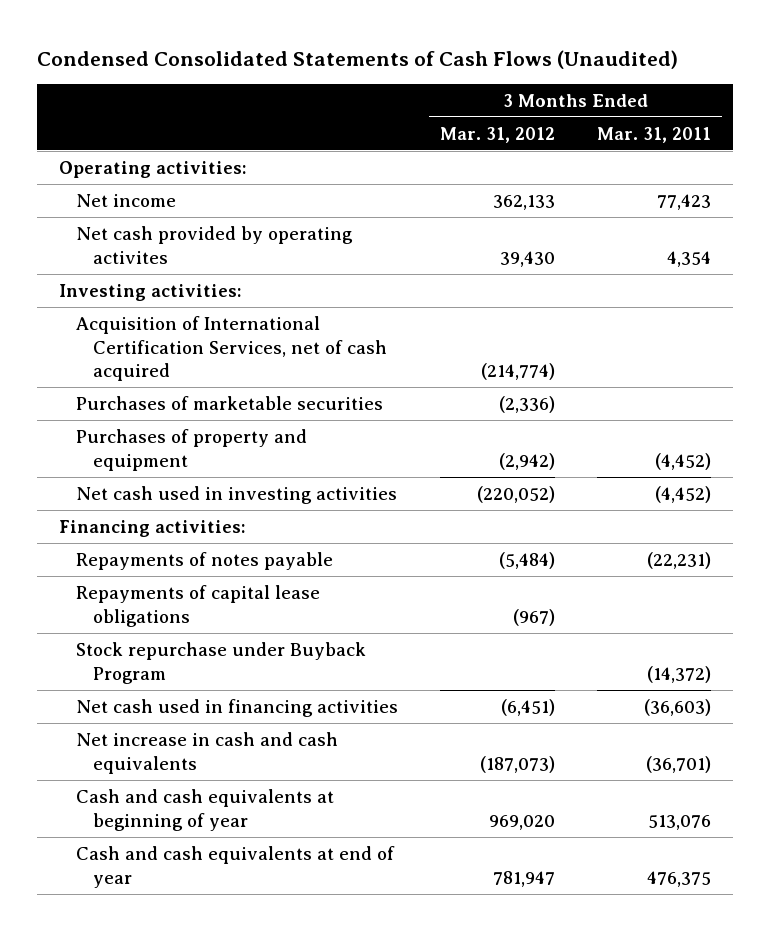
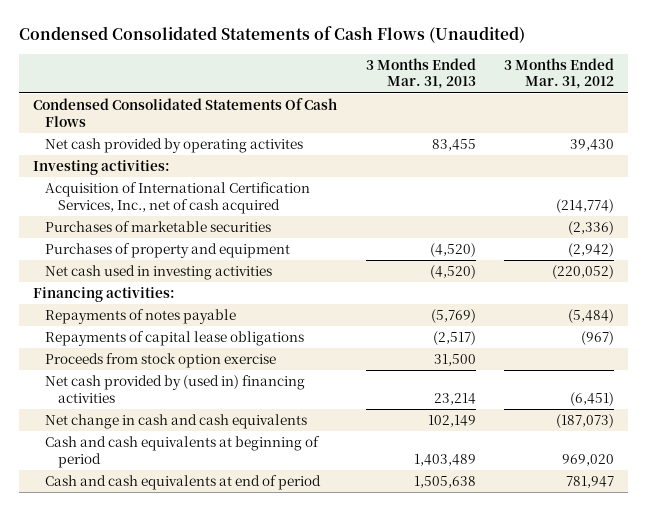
[597,126,712,143] Mar. 31, 2011 -> none
none -> [365,57,476,90] 3 Months Ended Mar. 31, 2013
[58,160,247,178] Operating activities: -> none
[75,193,176,207] Net income -> none
none -> [33,98,338,127] Condensed Consolidated Statements Of Cash Flows
[75,315,387,382] Acquisition of International Certification Services, net of cash acquired -> [45,182,311,214] Acquisition of International Certification Services, Inc., net of cash acquired
[75,641,366,684] Stock repurchase under Buyback Program -> none
none -> [45,353,277,369] Proceeds from stock option exercise
[75,698,398,717] Net cash used in financing activities -> [45,375,306,403] Net cash provided by (used in) financing activities
[75,731,338,774] Net increase in cash and cash equivalents -> [45,414,308,430] Net change in cash and cash equivalents
[75,788,334,831] Cash and cash equivalents at beginning of year -> [45,436,321,468] Cash and cash equivalents at beginning of period
[75,845,395,888] Cash and cash equivalents at end of year -> [45,475,322,491] Cash and cash equivalents at end of period

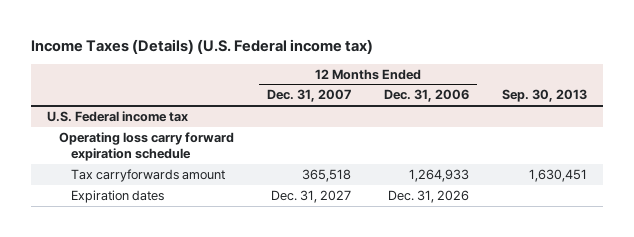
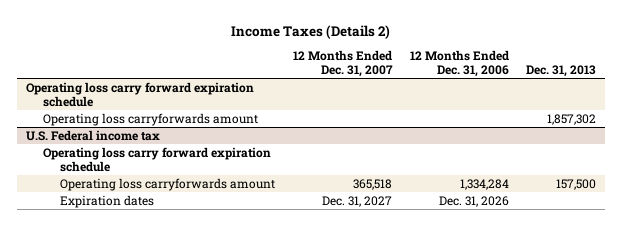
[30,38,373,54] Income Taxes (Details) (U.S. Federal income tax) -> [231,24,391,39] Income Taxes (Details 2)
[501,89,587,103] Sep. 30, 2013 -> none
none -> [526,65,597,78] Dec. 31, 2013
none -> [26,81,255,107] Operating loss carry forward expiration schedule
none -> [42,112,258,126] Operating loss carryforwards amount
[71,168,226,182] Tax carryforwards amount -> none
none -> [59,177,275,191] Operating loss carryforwards amount

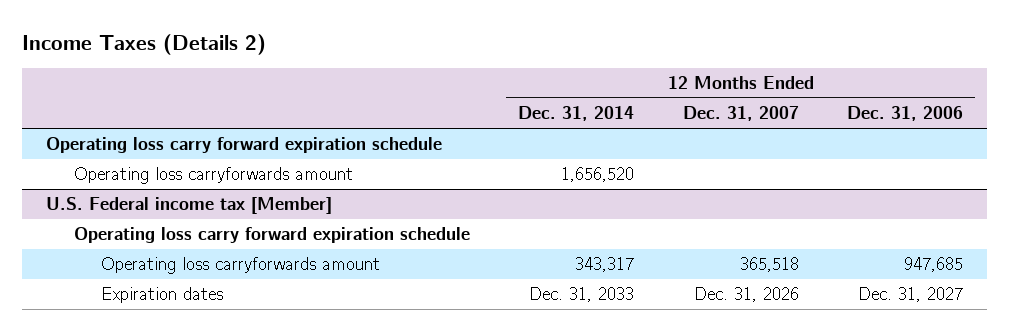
[526,65,597,78] Dec. 31, 2013 -> none
none -> [518,106,635,122] Dec. 31, 2014
[26,129,161,141] U.S. Federal income tax -> [46,197,333,215] U.S. Federal income tax [Member]
[459,178,509,190] 1,334,284 -> [904,257,964,273] 947,685
[321,195,392,207] Dec. 31, 2027 -> [693,287,799,303] Dec. 31, 2026
[438,195,509,207] Dec. 31, 2026 -> [858,287,964,303] Dec. 31, 2027

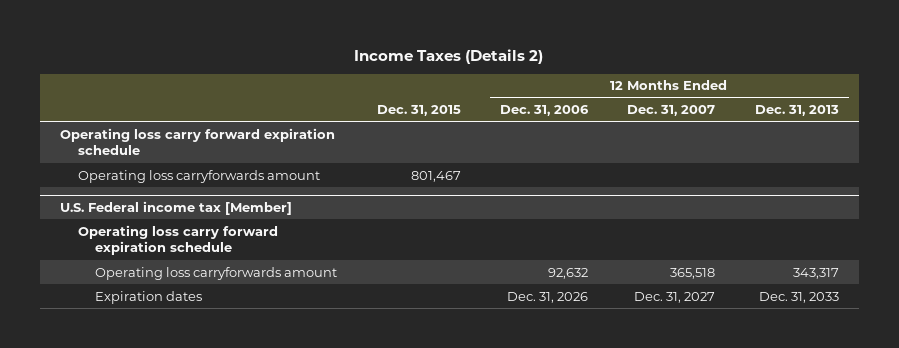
[518,106,635,122] Dec. 31, 2014 -> none
none -> [376,105,461,117] Dec. 31, 2015
none -> [754,105,839,117] Dec. 31, 2013
[904,257,964,273] 947,685 -> [547,267,588,279] 92,632
[693,287,799,303] Dec. 31, 2026 -> [634,291,716,303] Dec. 31, 2027
[858,287,964,303] Dec. 31, 2027 -> [506,291,588,303] Dec. 31, 2026

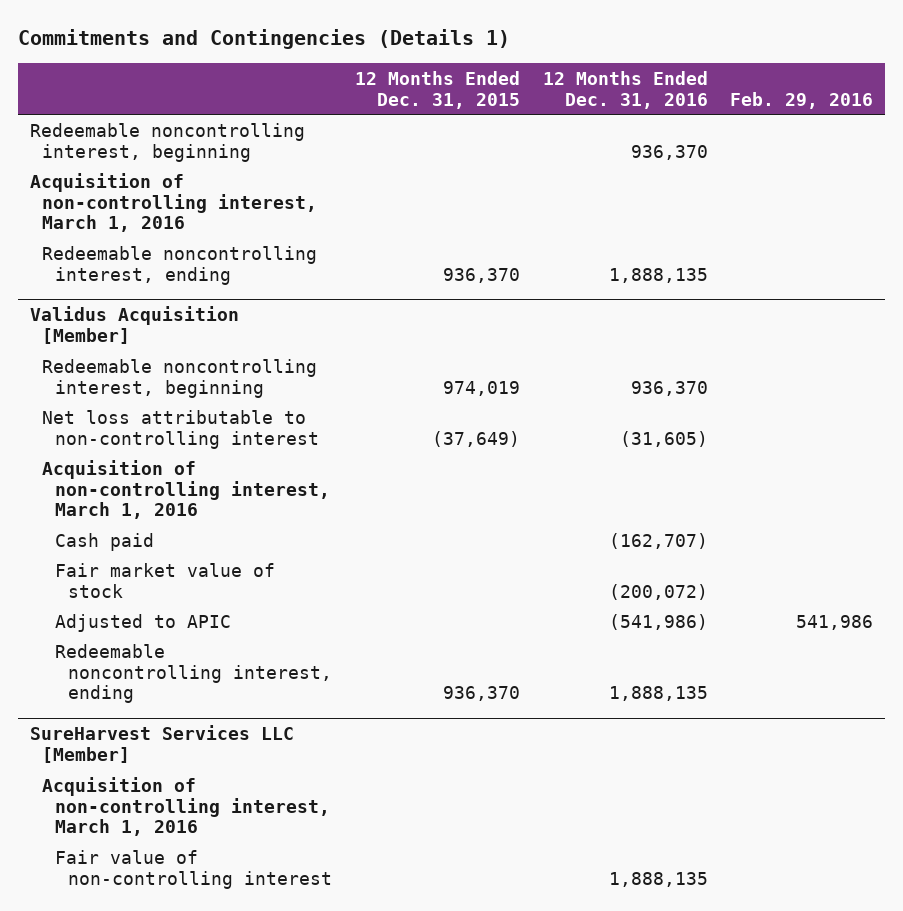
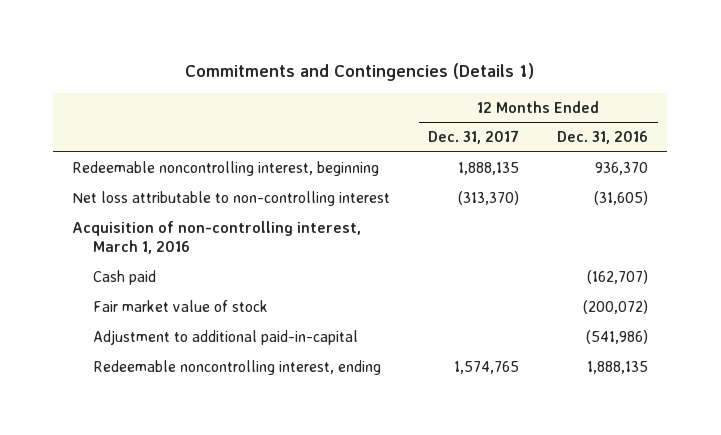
[354,70,520,109] 12 Months Ended Dec. 31, 2015 -> none
[730,91,874,109] Feb. 29, 2016 -> none
none -> [428,130,520,145] Dec. 31, 2017
[29,172,318,233] Acquisition of non-controlling interest, March 1, 2016 -> none
[42,245,318,285] Redeemable noncontrolling interest, ending -> none
[29,306,239,344] Validus Acquisition [Member] -> none
[42,358,318,398] Redeemable noncontrolling interest, beginning -> none
[55,613,232,632] Adjusted to APIC -> [92,330,358,346] Adjustment to additional paid-in-capital
[29,725,294,763] SureHarvest Services LLC [Member] -> none
[42,776,331,837] Acquisition of non-controlling interest, March 1, 2016 -> none
[55,849,332,889] Fair value of non-controlling interest -> none

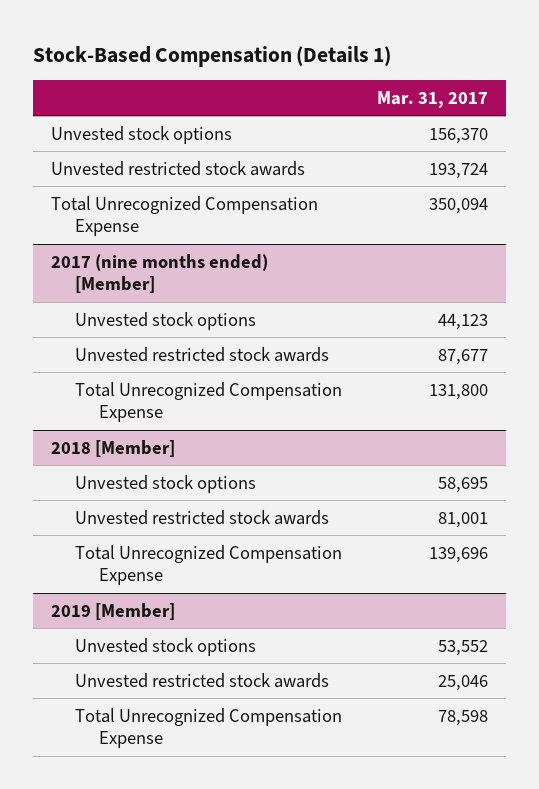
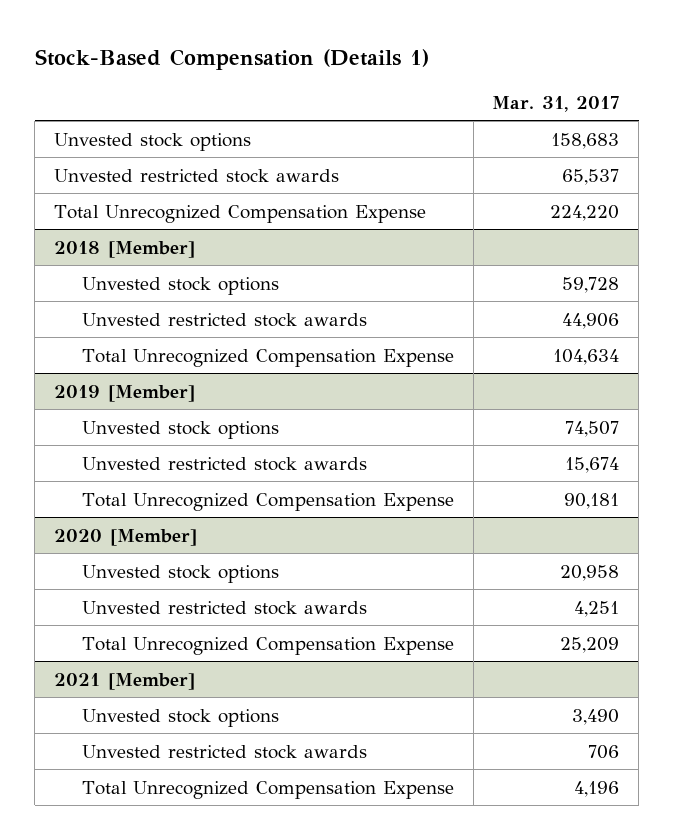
[50,253,268,294] 2017 (nine months ended) [Member] -> none
[74,311,256,330] Unvested stock options -> none
[74,346,329,362] Unvested restricted stock awards -> none
[74,381,342,423] Total Unrecognized Compensation Expense -> none
[429,127,489,144] 156,370 -> [551,132,620,149] 158,683
[429,162,489,179] 193,724 -> [562,168,620,185] 65,537
[429,197,489,214] 350,094 -> [550,204,620,221] 224,220
[438,476,489,493] 58,695 -> [562,276,620,293] 59,728
[438,511,489,528] 81,001 -> [562,312,620,329] 44,906
[429,546,489,563] 139,696 -> [553,348,620,365] 104,634
[438,639,489,656] 53,552 -> [565,420,620,437] 74,507
[438,674,489,691] 25,046 -> [565,456,620,473] 15,674
[438,709,489,726] 78,598 -> [564,492,620,509] 90,181
none -> [54,528,198,546] 2020 [Member]
none -> [82,564,280,583] Unvested stock options
none -> [82,600,368,615] Unvested restricted stock awards
none -> [82,636,455,655] Total Unrecognized Compensation Expense
none -> [54,672,196,690] 2021 [Member]
none -> [82,708,280,727] Unvested stock options
none -> [82,744,368,759] Unvested restricted stock awards
none -> [82,780,455,799] Total Unrecognized Compensation Expense

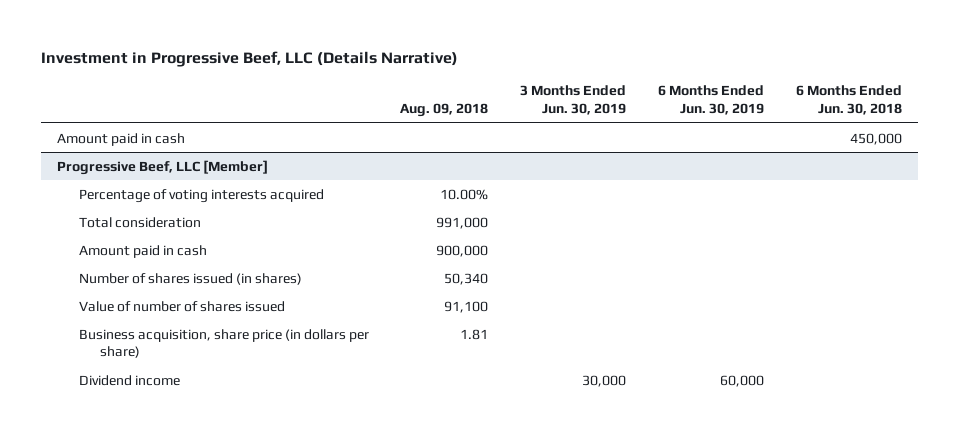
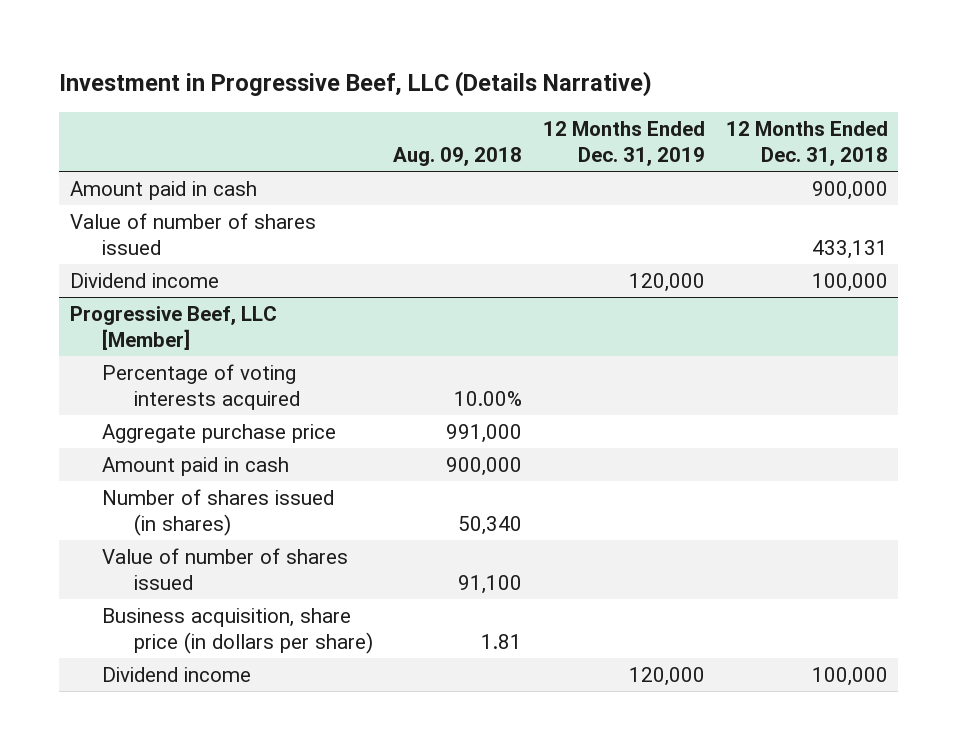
[520,85,627,116] 3 Months Ended Jun. 30, 2019 -> none
[658,85,765,116] 6 Months Ended Jun. 30, 2019 -> none
[796,85,903,116] 6 Months Ended Jun. 30, 2018 -> none
none -> [542,120,705,166] 12 Months Ended Dec. 31, 2019
none -> [725,120,888,166] 12 Months Ended Dec. 31, 2018
none -> [69,212,316,256] Value of number of shares issued
none -> [69,272,219,288] Dividend income
[78,216,201,228] Total consideration -> [101,423,336,443] Aggregate purchase price

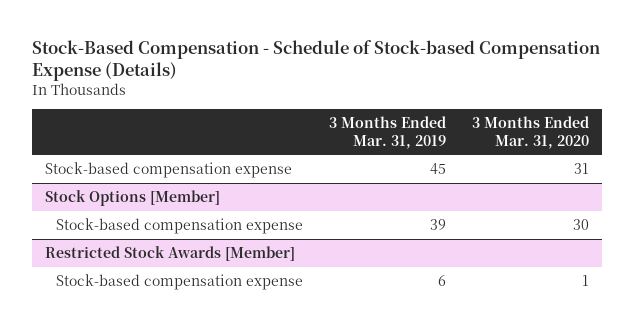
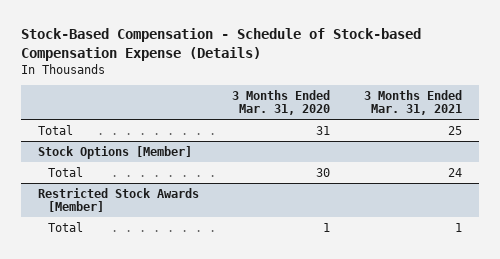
[329,115,447,149] 3 Months Ended Mar. 31, 2019 -> none
none -> [363,89,462,116] 3 Months Ended Mar. 31, 2021
[44,161,292,178] Stock-based compensation expense -> [37,124,73,135] Total
[56,217,304,234] Stock-based compensation expense -> [47,166,83,177] Total
[56,273,304,290] Stock-based compensation expense -> [47,221,83,232] Total

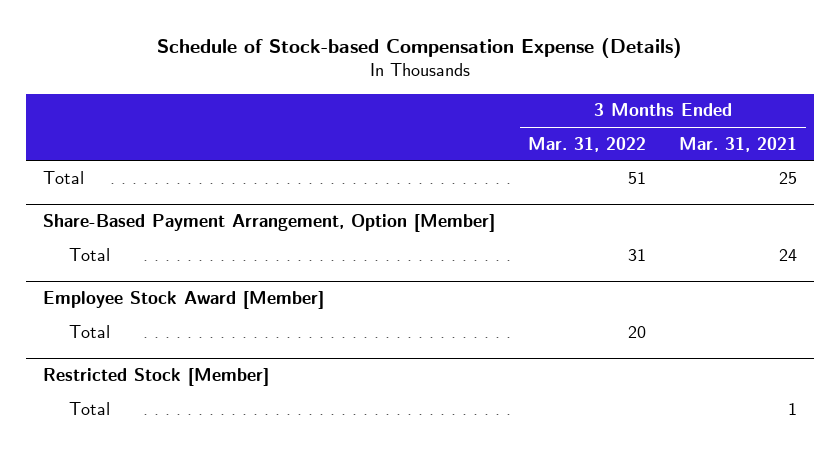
[21,28,422,61] Stock-Based Compensation - Schedule of Stock-based Compensation Expense (Details) -> [157,37,683,58] Schedule of Stock-based Compensation Expense (Details)
[232,89,331,116] 3 Months Ended Mar. 31, 2020 -> none
none -> [528,136,647,152] Mar. 31, 2022
[37,145,192,159] Stock Options [Member] -> [42,214,495,233] Share-Based Payment Arrangement, Option [Member]
none -> [42,291,324,310] Employee Stock Award [Member]
none -> [69,324,111,338] Total
[37,187,199,213] Restricted Stock Awards [Member] -> [42,368,269,387] Restricted Stock [Member]

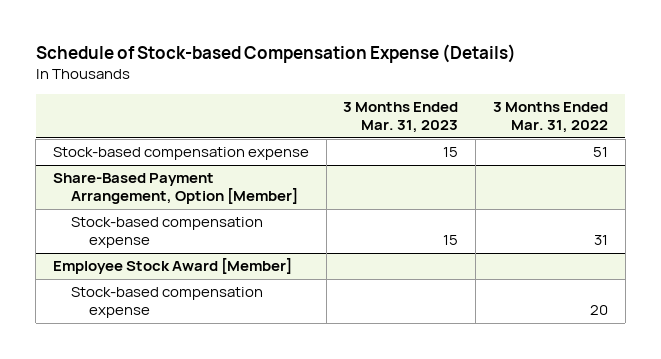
[679,136,798,152] Mar. 31, 2021 -> none
none -> [343,102,459,134] 3 Months Ended Mar. 31, 2023
[42,170,84,184] Total -> [52,147,309,161] Stock-based compensation expense
[69,247,111,261] Total -> [71,217,264,249] Stock-based compensation expense
[42,368,269,387] Restricted Stock [Member] -> none
[69,401,111,415] Total -> none
[69,324,111,338] Total -> [71,287,264,319] Stock-based compensation expense

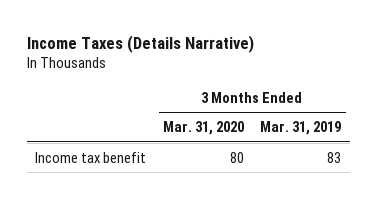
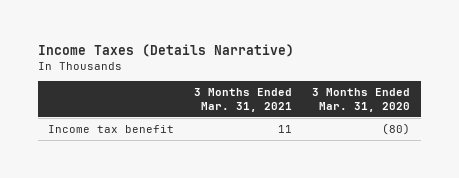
[260,120,342,135] Mar. 31, 2019 -> none
none -> [194,88,293,112] 3 Months Ended Mar. 31, 2021
[229,151,244,163] 80 -> [382,123,411,136] (80)

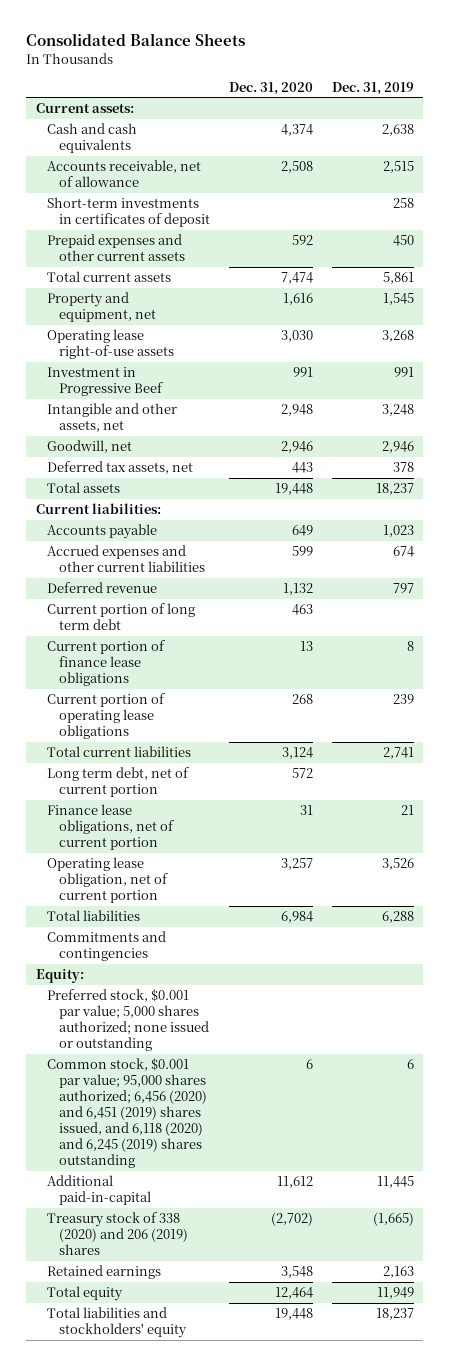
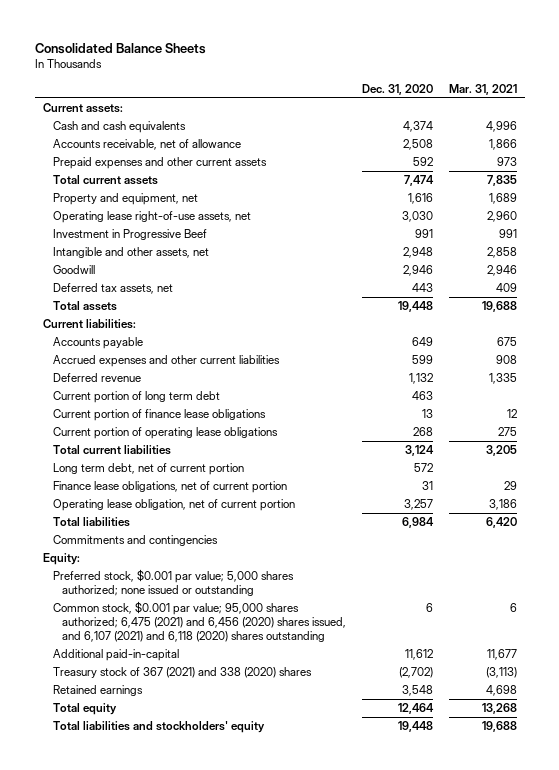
[331,81,414,95] Dec. 31, 2019 -> none
none -> [448,83,517,95] Mar. 31, 2021
[47,196,210,228] Short-term investments in certificates of deposit -> none
[47,328,174,360] Operating lease right-of-use assets -> [52,211,251,224] Operating lease right-of-use assets, net
[47,439,133,453] Goodwill, net -> [52,265,95,275] Goodwill
[47,1057,207,1169] Common stock, $0.001 par value; 95,000 shares authorized; 6,456 (2020) and 6,451 (2019) shares issued, and 6,118 (2020) and 6,245 (2019) shares outstanding -> [52,601,347,643] Common stock, $0.001 par value; 95,000 shares authorized; 6,475 (2021) and 6,456 (2020) shares issued, and 6,107 (2021) and 6,118 (2020) shares outstanding
[47,1211,188,1256] Treasury stock of 338 (2020) and 206 (2019) shares -> [52,667,312,679] Treasury stock of 367 (2021) and 338 (2020) shares

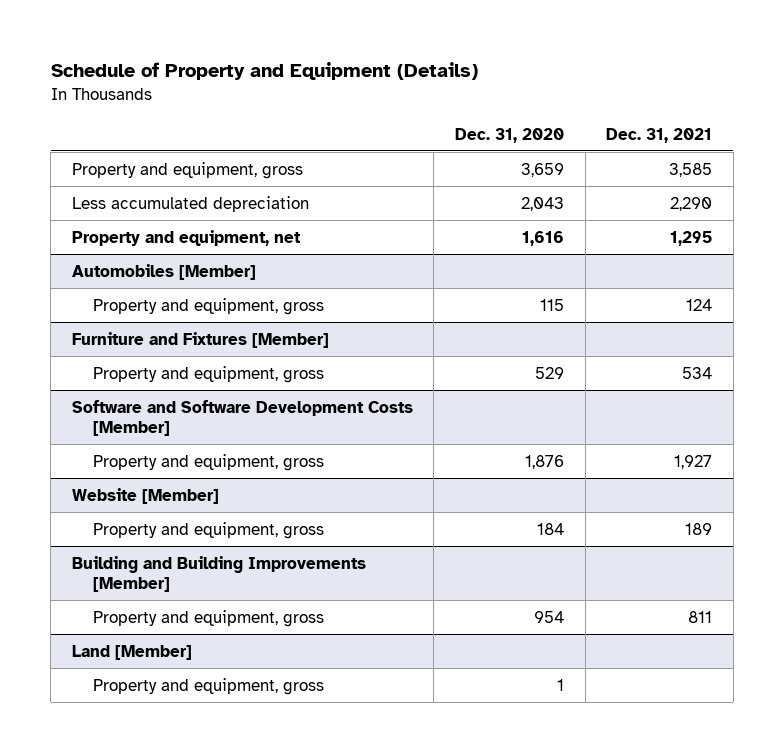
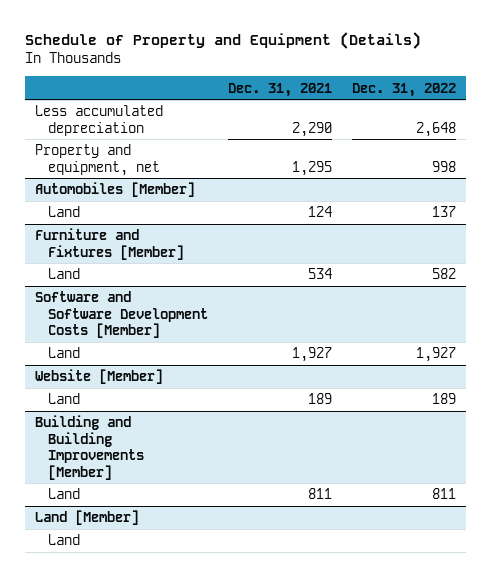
[455,127,565,143] Dec. 31, 2020 -> none
none -> [351,82,456,97] Dec. 31, 2022
[71,161,303,179] Property and equipment, gross -> none
[92,297,324,315] Property and equipment, gross -> [47,206,80,218] Land
[92,365,324,383] Property and equipment, gross -> [47,268,80,280] Land
[92,453,324,471] Property and equipment, gross -> [47,347,80,359] Land
[92,521,324,539] Property and equipment, gross -> [47,393,80,405] Land
[92,609,324,627] Property and equipment, gross -> [47,488,80,500] Land
[92,677,324,695] Property and equipment, gross -> [47,534,80,546] Land

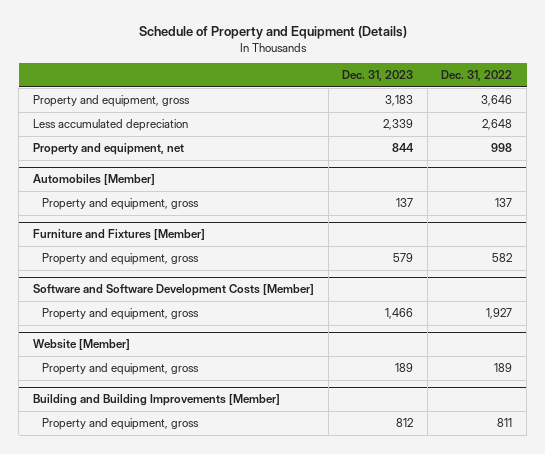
[227,82,332,97] Dec. 31, 2021 -> none
none -> [342,70,414,82] Dec. 31, 2023
none -> [32,95,190,108] Property and equipment, gross
[47,206,80,218] Land -> [42,198,200,211] Property and equipment, gross
[47,268,80,280] Land -> [42,253,200,266] Property and equipment, gross
[47,347,80,359] Land -> [42,308,200,321] Property and equipment, gross
[47,393,80,405] Land -> [42,363,200,376] Property and equipment, gross
[34,510,139,526] Land [Member] -> none
[47,534,80,546] Land -> none
[47,488,80,500] Land -> [42,418,200,431] Property and equipment, gross

